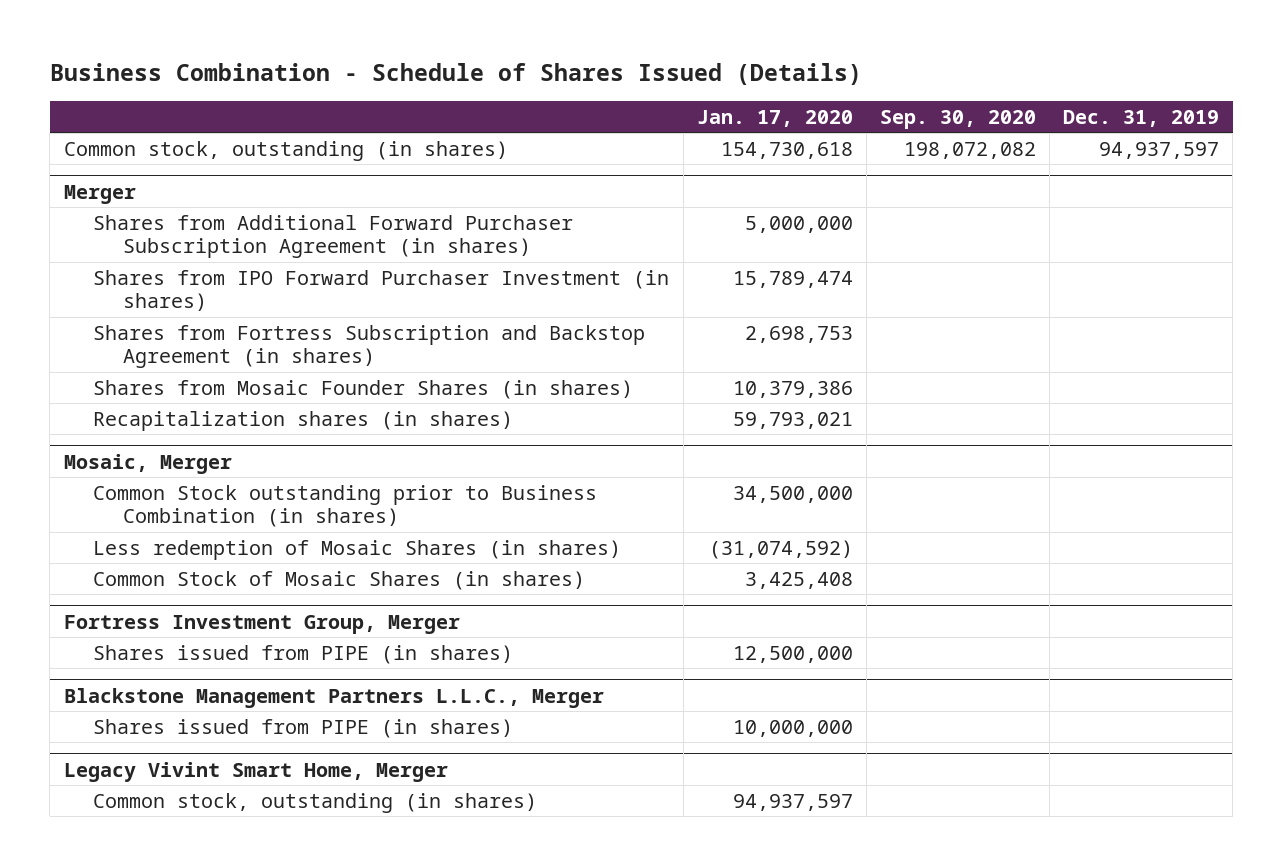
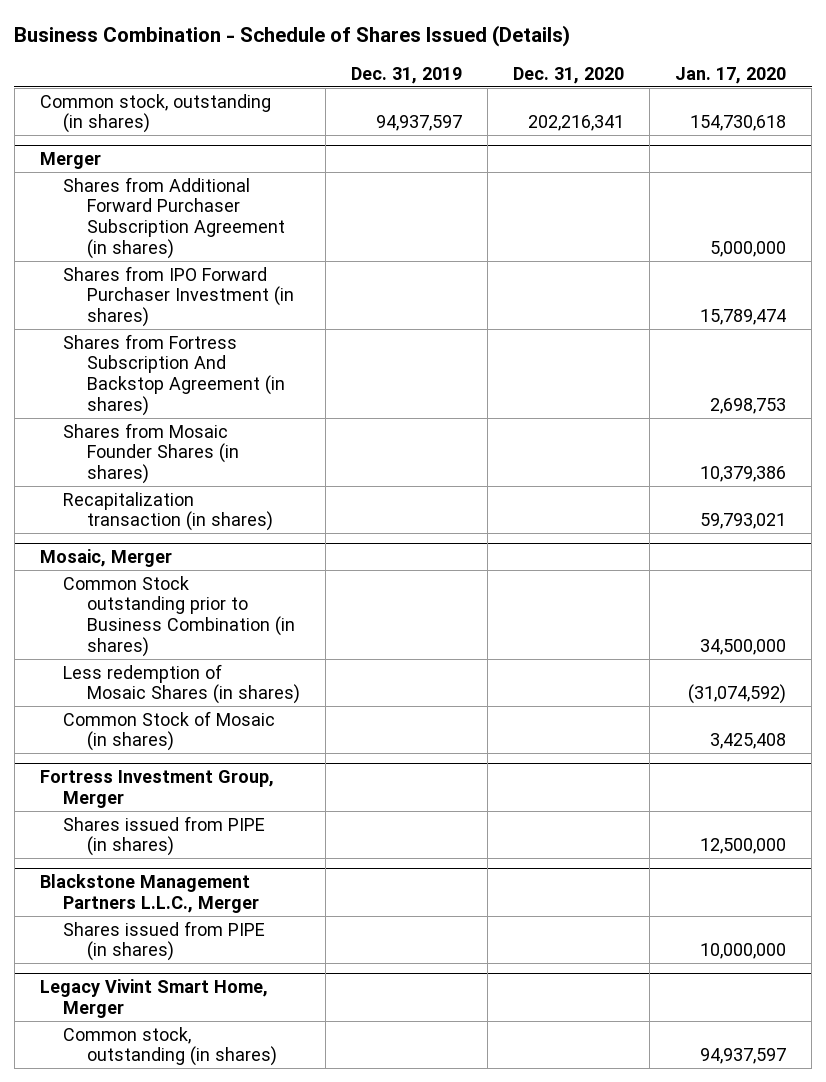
[879,109,1036,129] Sep. 30, 2020 -> none
none -> [513,66,625,84] Dec. 31, 2020
[93,324,646,369] Shares from Fortress Subscription and Backstop Agreement (in shares) -> [63,333,285,416] Shares from Fortress Subscription And Backstop Agreement (in shares)
[93,410,514,431] Recapitalization shares (in shares) -> [63,491,273,532] Recapitalization transaction (in shares)
[93,570,586,590] Common Stock of Mosaic Shares (in shares) -> [63,710,276,752] Common Stock of Mosaic (in shares)

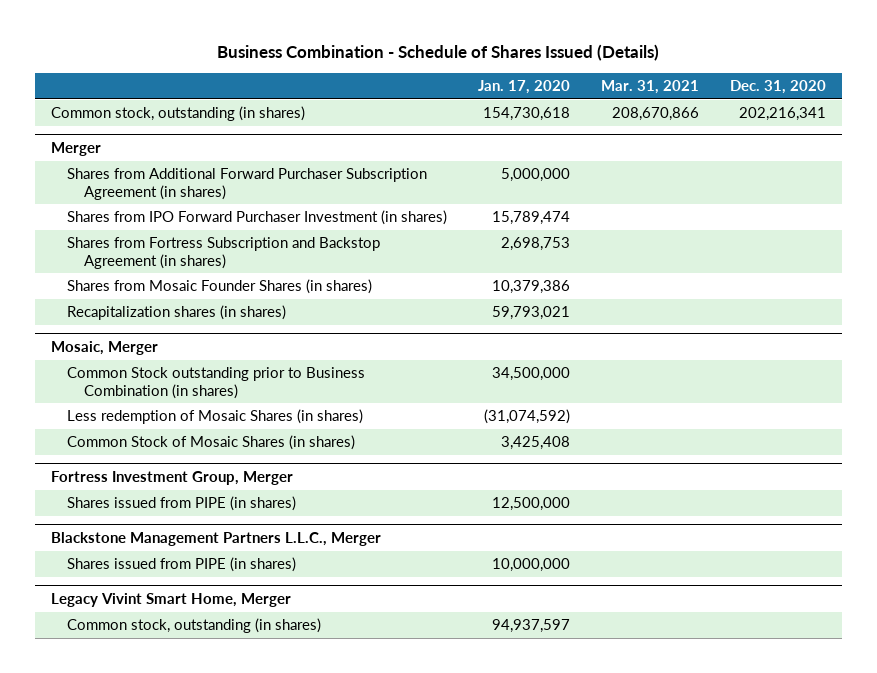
[350,66,462,84] Dec. 31, 2019 -> none
none -> [601,80,700,95] Mar. 31, 2021
[63,333,285,416] Shares from Fortress Subscription And Backstop Agreement (in shares) -> [67,237,381,269] Shares from Fortress Subscription and Backstop Agreement (in shares)
[63,491,273,532] Recapitalization transaction (in shares) -> [67,305,287,321] Recapitalization shares (in shares)
[63,710,276,752] Common Stock of Mosaic (in shares) -> [67,435,356,451] Common Stock of Mosaic Shares (in shares)

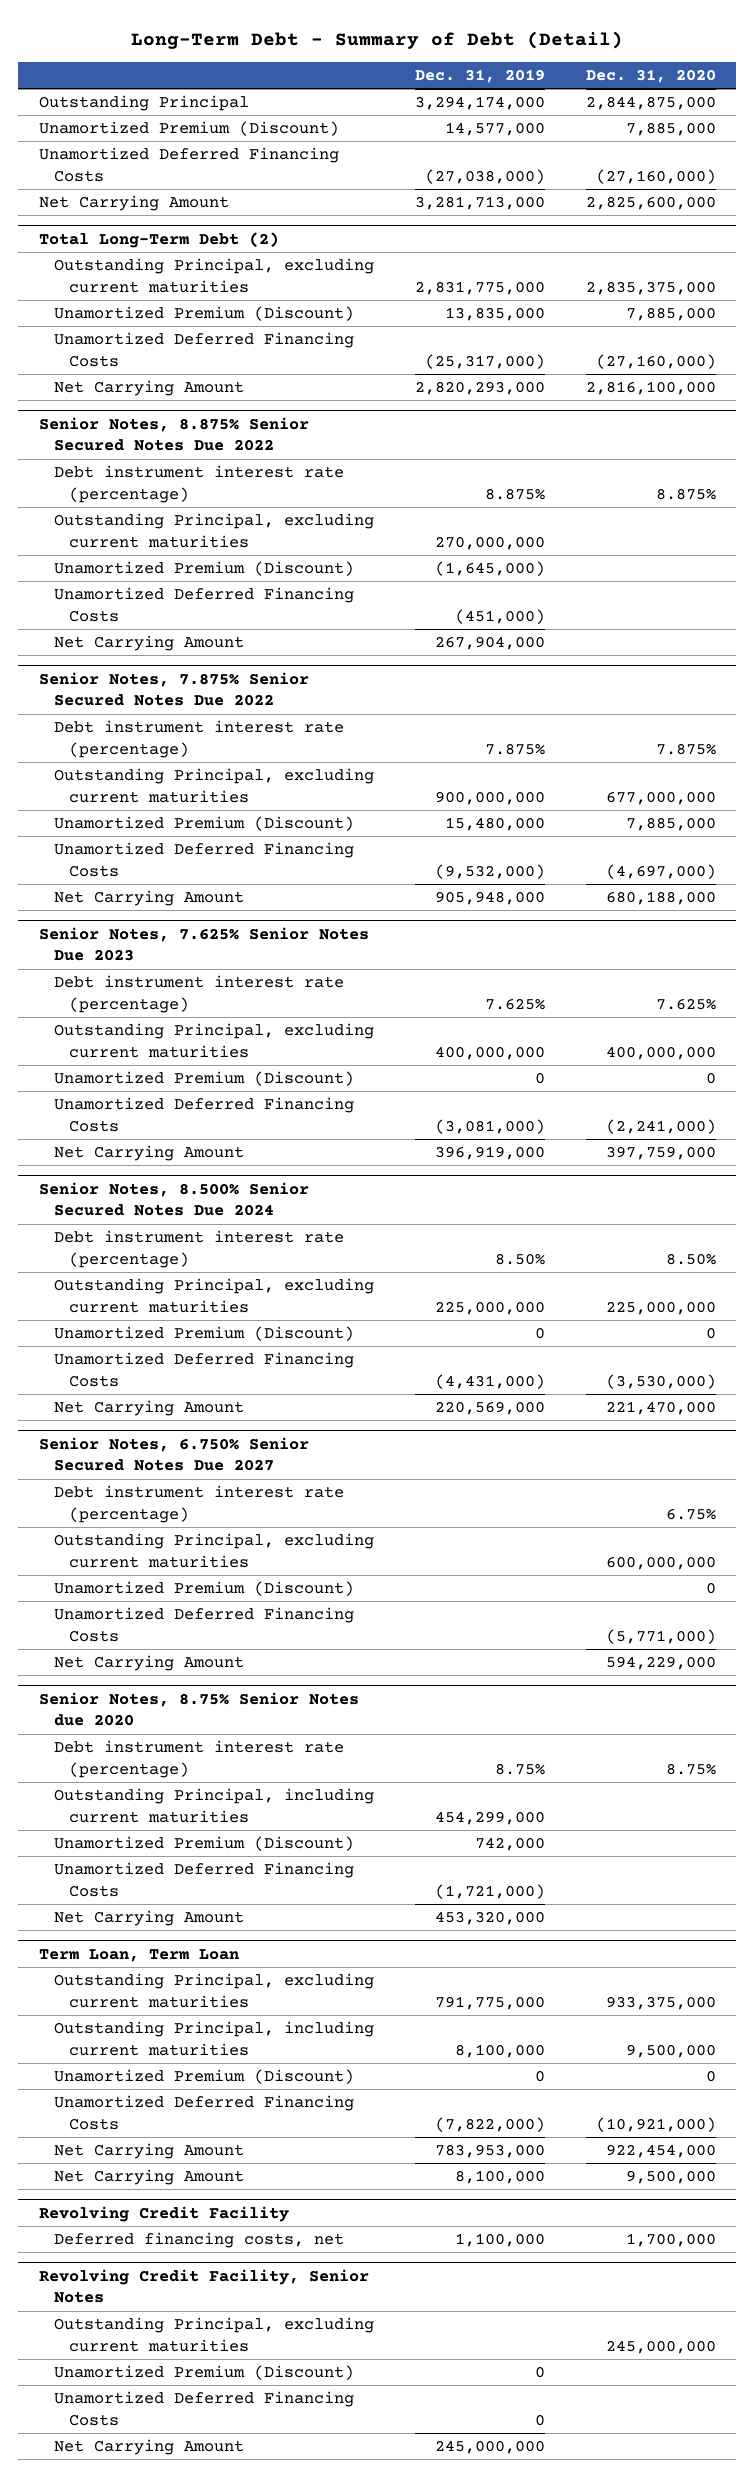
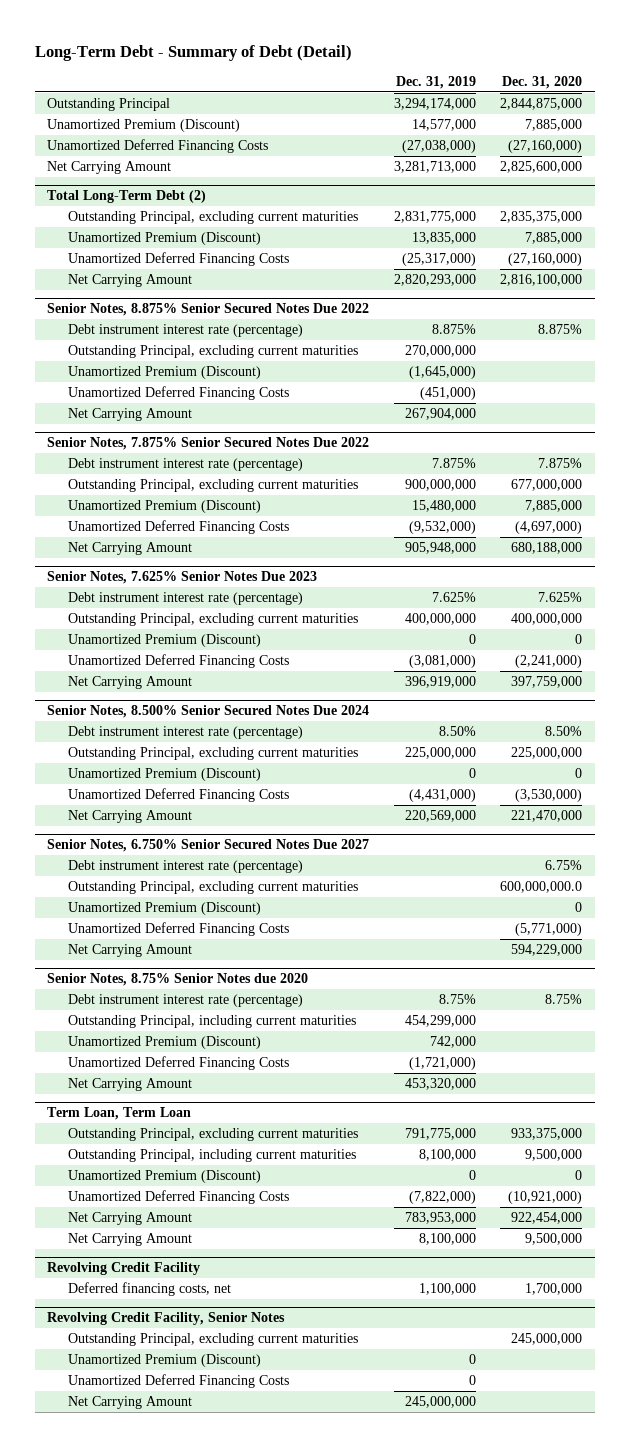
[605,1555,716,1570] 600,000,000 -> [500,881,583,894] 600,000,000.0

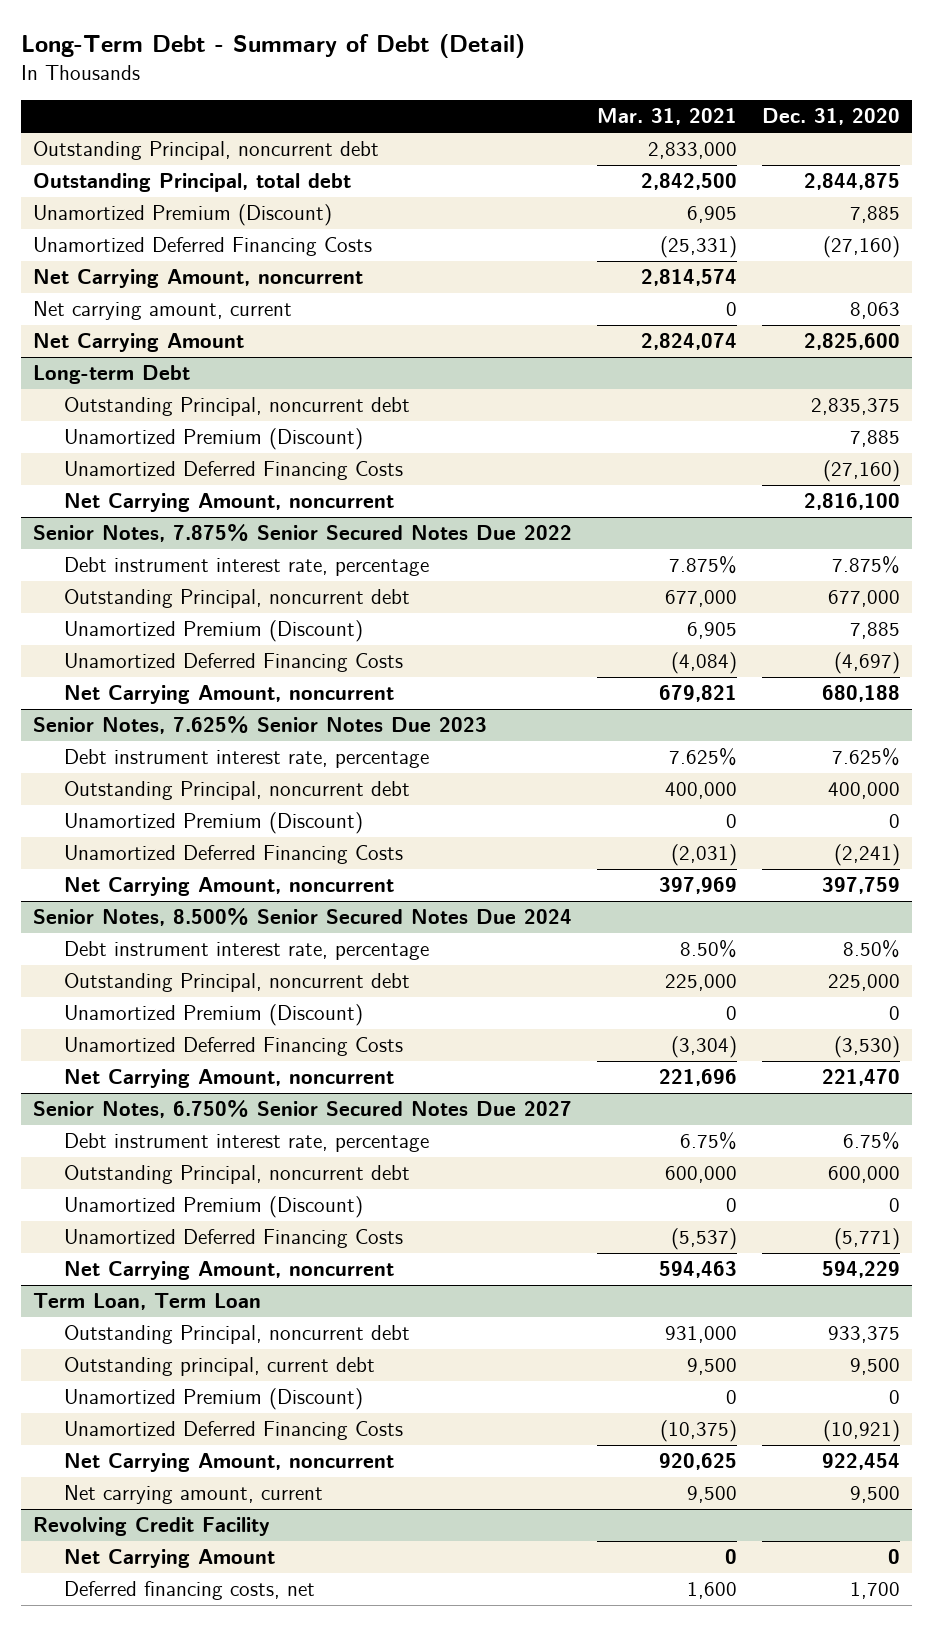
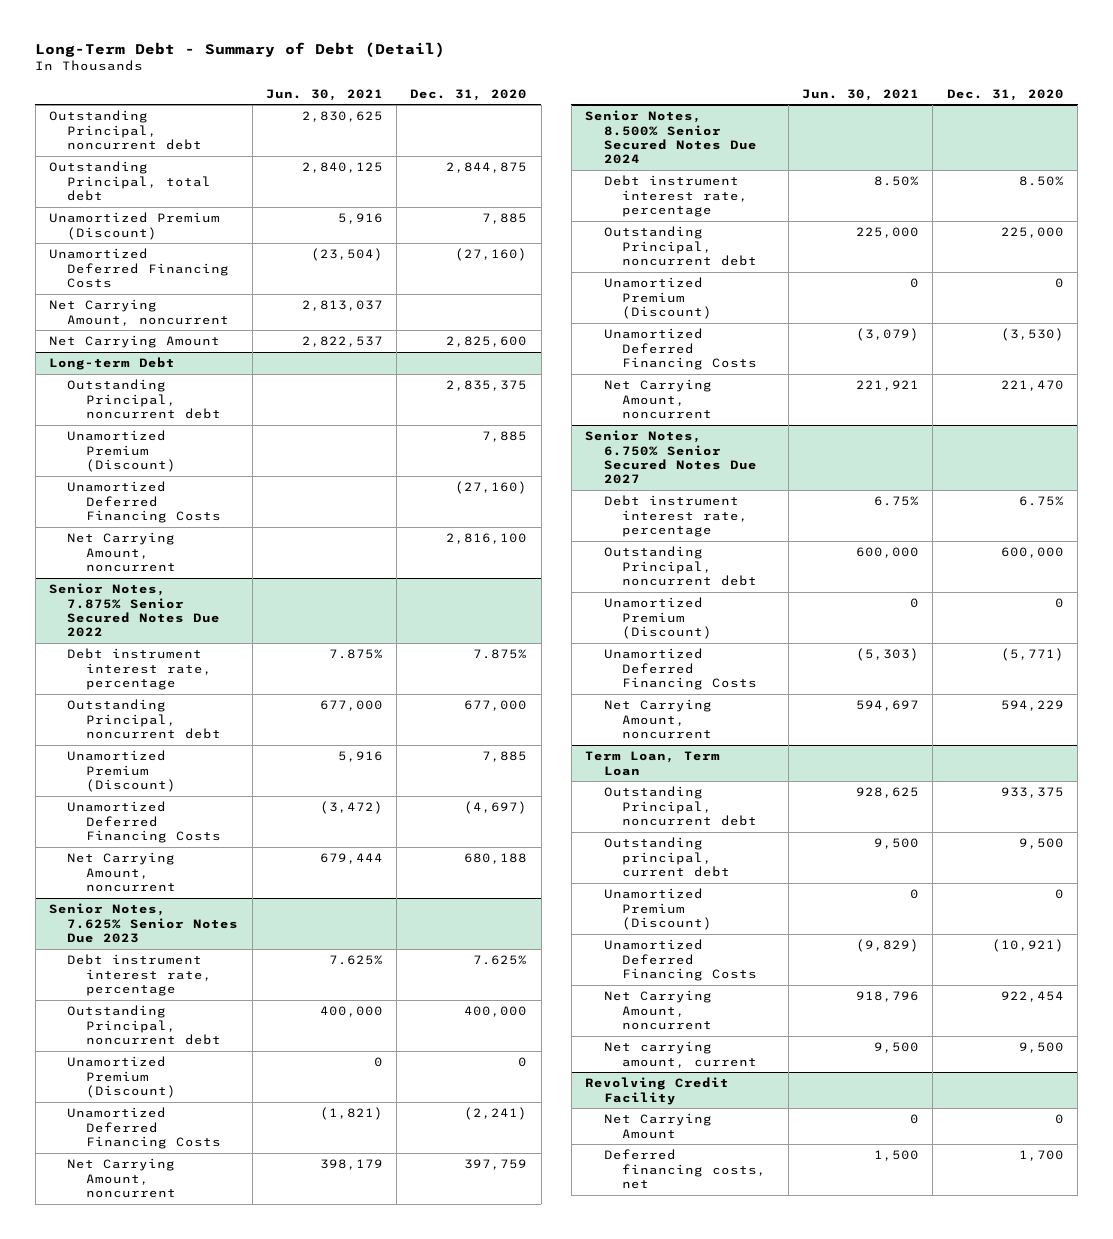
[597,108,738,126] Mar. 31, 2021 -> none
none -> [265,88,383,101] Jun. 30, 2021
[33,301,293,321] Net carrying amount, current -> none

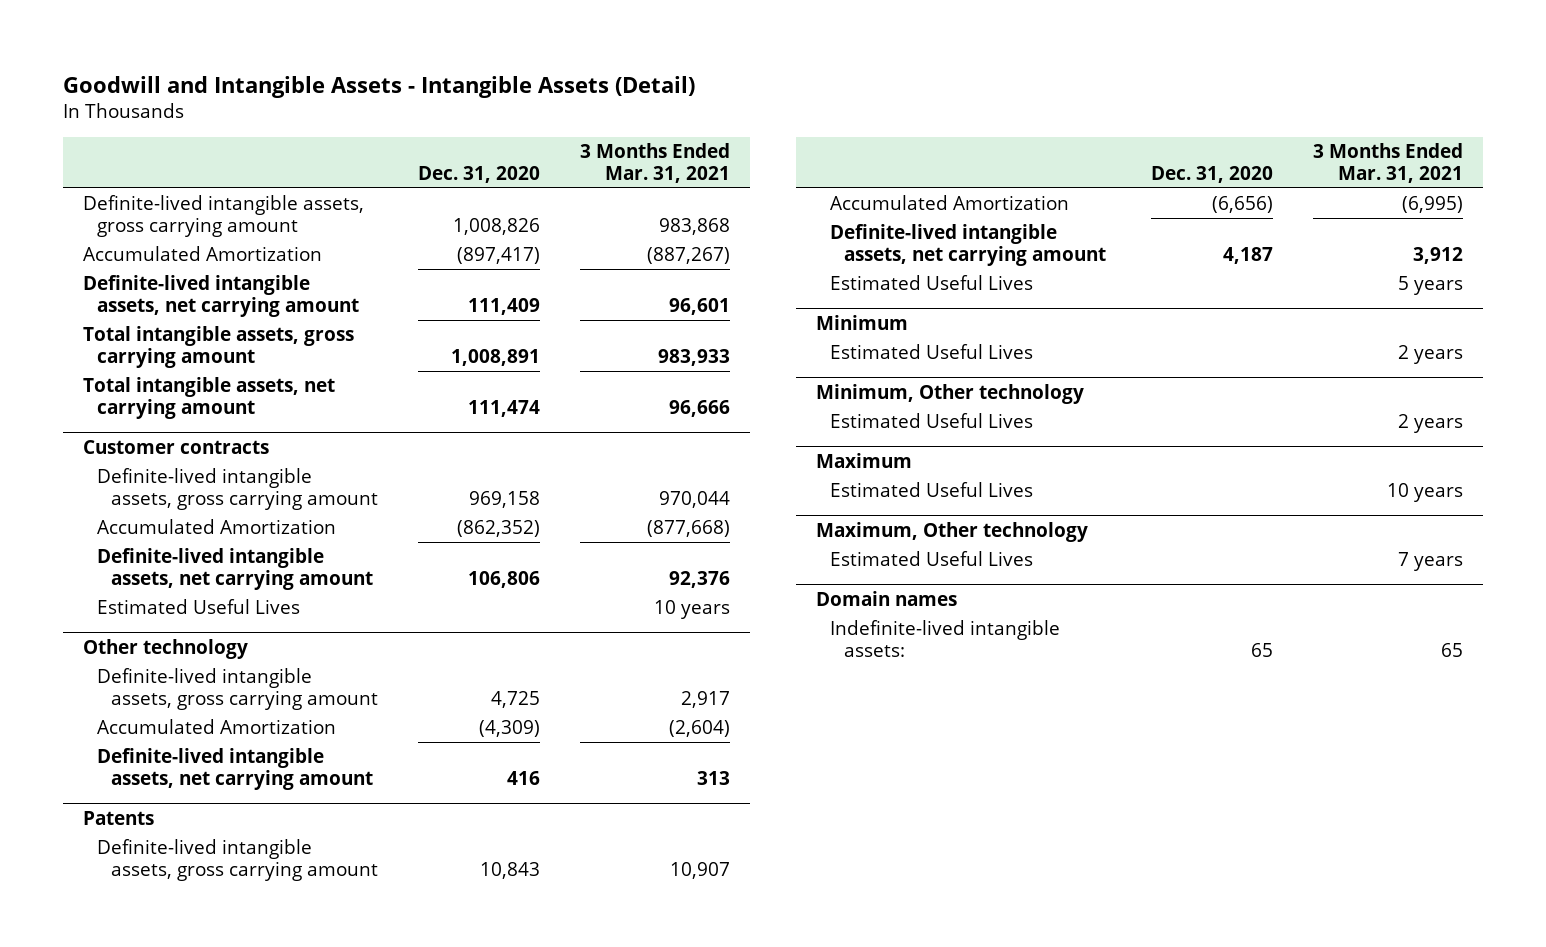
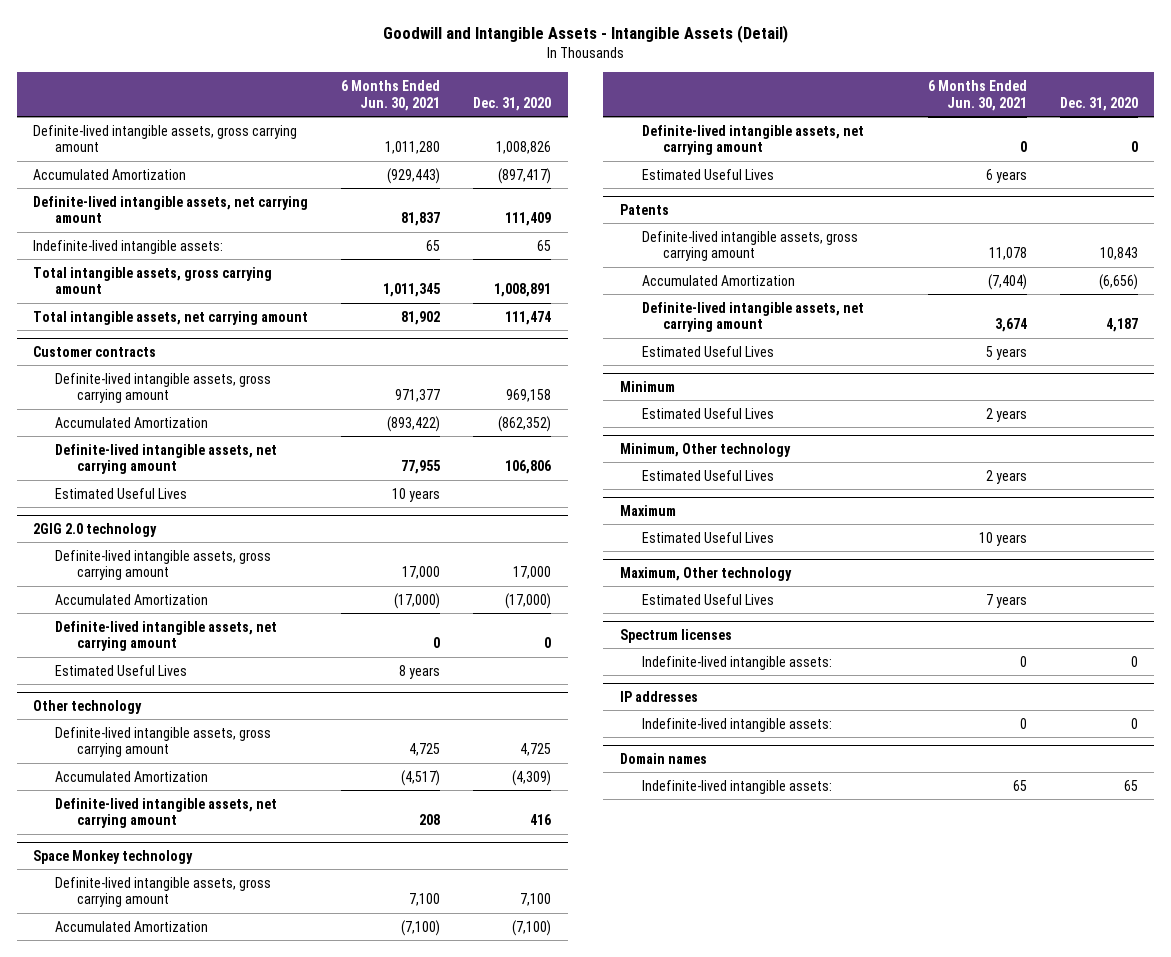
[579,143,730,183] 3 Months Ended Mar. 31, 2021 -> none
none -> [341,79,441,111] 6 Months Ended Jun. 30, 2021
none -> [33,239,224,254] Indefinite-lived intangible assets:
none -> [33,522,158,537] 2GIG 2.0 technology
none -> [55,549,272,581] Definite-lived intangible assets, gross carrying amount
none -> [55,593,209,605] Accumulated Amortization
none -> [55,620,278,652] Definite-lived intangible assets, net carrying amount
none -> [55,664,188,676] Estimated Useful Lives
none -> [33,849,194,864] Space Monkey technology
none -> [55,876,272,908] Definite-lived intangible assets, gross carrying amount
none -> [55,920,209,932] Accumulated Amortization
none -> [641,124,864,156] Definite-lived intangible assets, net carrying amount
none -> [641,168,774,180] Estimated Useful Lives
none -> [619,628,732,643] Spectrum licenses
none -> [641,655,832,670] Indefinite-lived intangible assets:
none -> [619,690,698,702] IP addresses
none -> [641,717,832,732] Indefinite-lived intangible assets:

